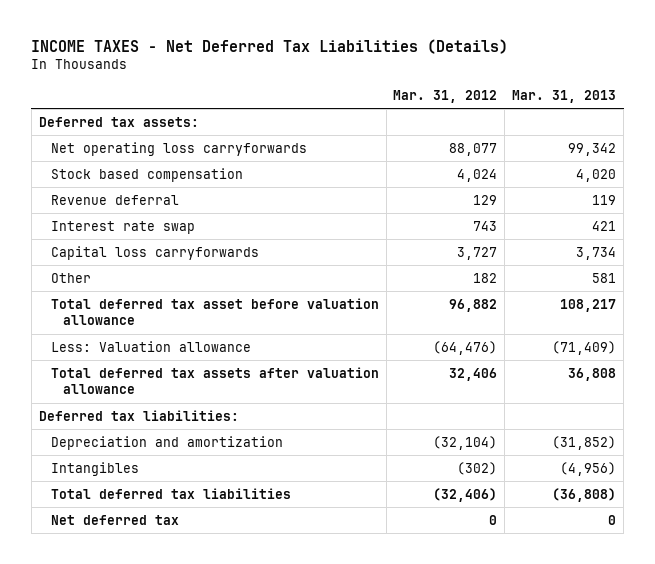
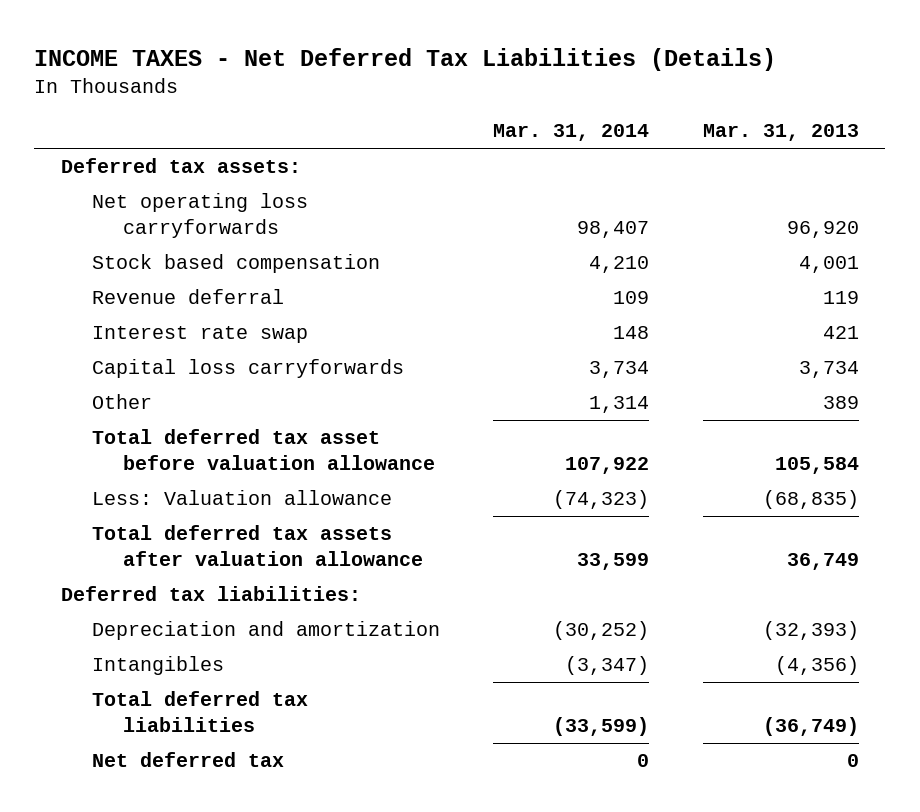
[393,90,498,104] Mar. 31, 2012 -> none
none -> [493,124,650,142] Mar. 31, 2014
[568,142,617,156] 99,342 -> [786,221,859,239] 96,920
[576,168,617,182] 4,020 -> [798,256,859,274] 4,001
[592,272,617,283] 581 -> [822,396,859,410] 389
[560,298,617,312] 108,217 -> [774,457,859,475] 105,584
[552,340,617,355] (71,409) -> [762,490,859,510] (68,835)
[568,367,617,381] 36,808 -> [786,553,859,571] 36,749
[552,435,617,450] (31,852) -> [762,621,859,641] (32,393)
[560,461,617,476] (4,956) -> [774,656,859,676] (4,356)
[552,487,617,502] (36,808) -> [762,717,859,737] (36,749)

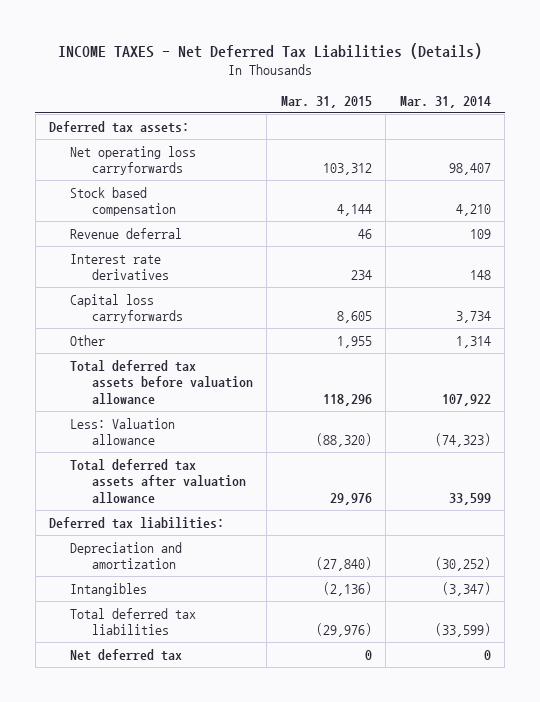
[702,124,859,142] Mar. 31, 2013 -> none
none -> [280,95,372,108] Mar. 31, 2015
[92,326,309,344] Interest rate swap -> [70,253,169,281] Interest rate derivatives
[92,429,436,471] Total deferred tax asset before valuation allowance -> [70,359,253,404] Total deferred tax assets before valuation allowance

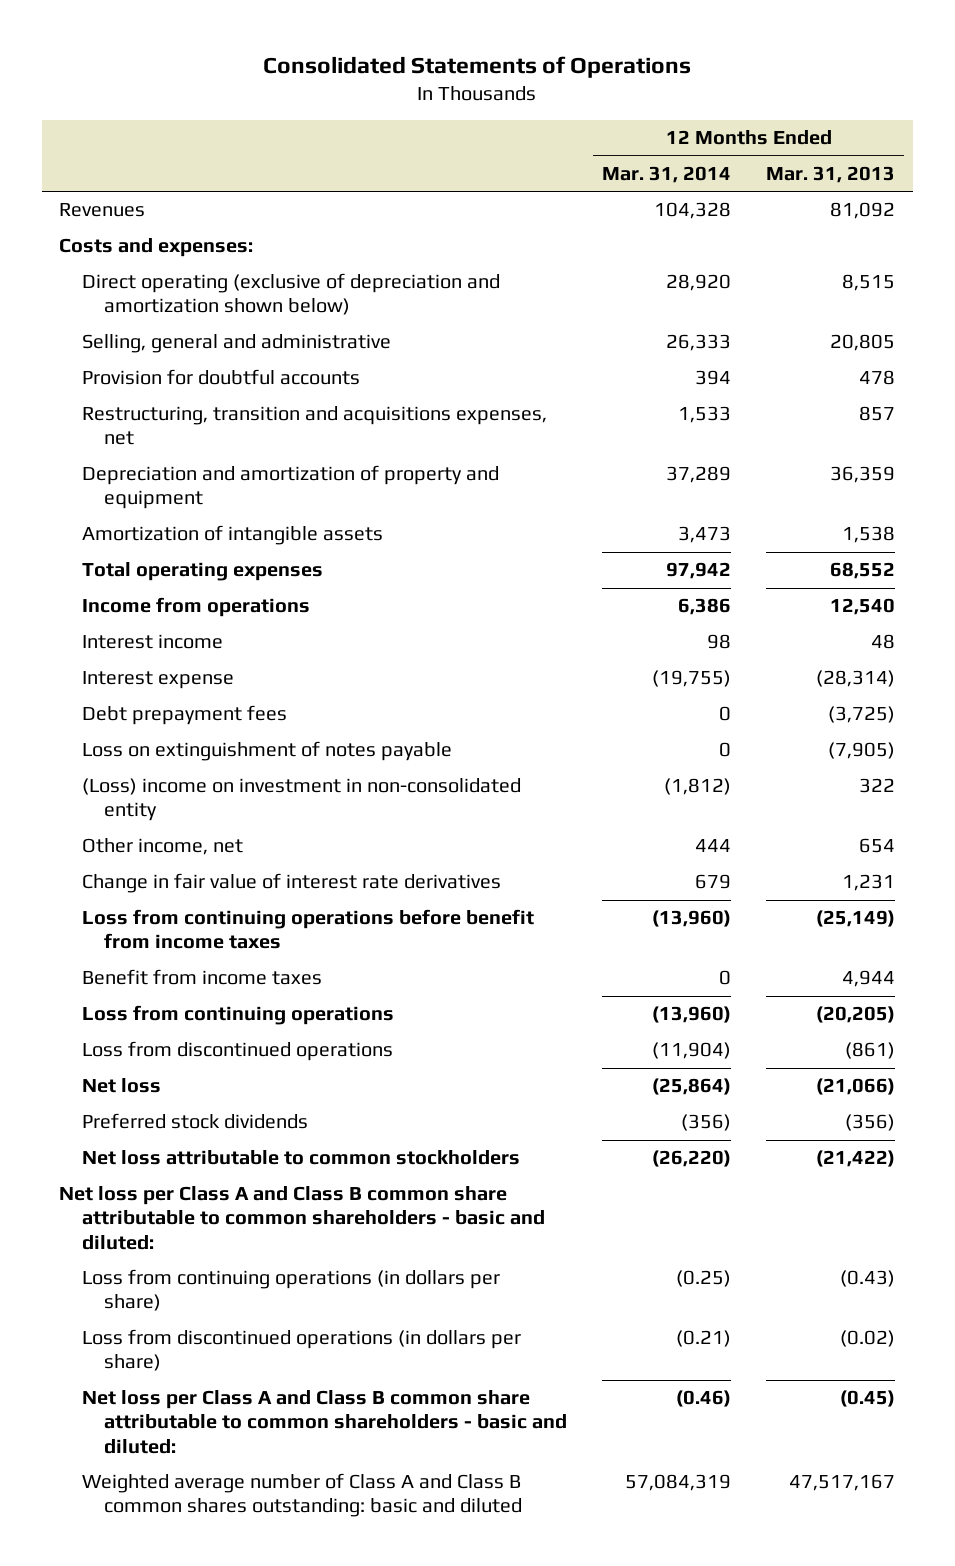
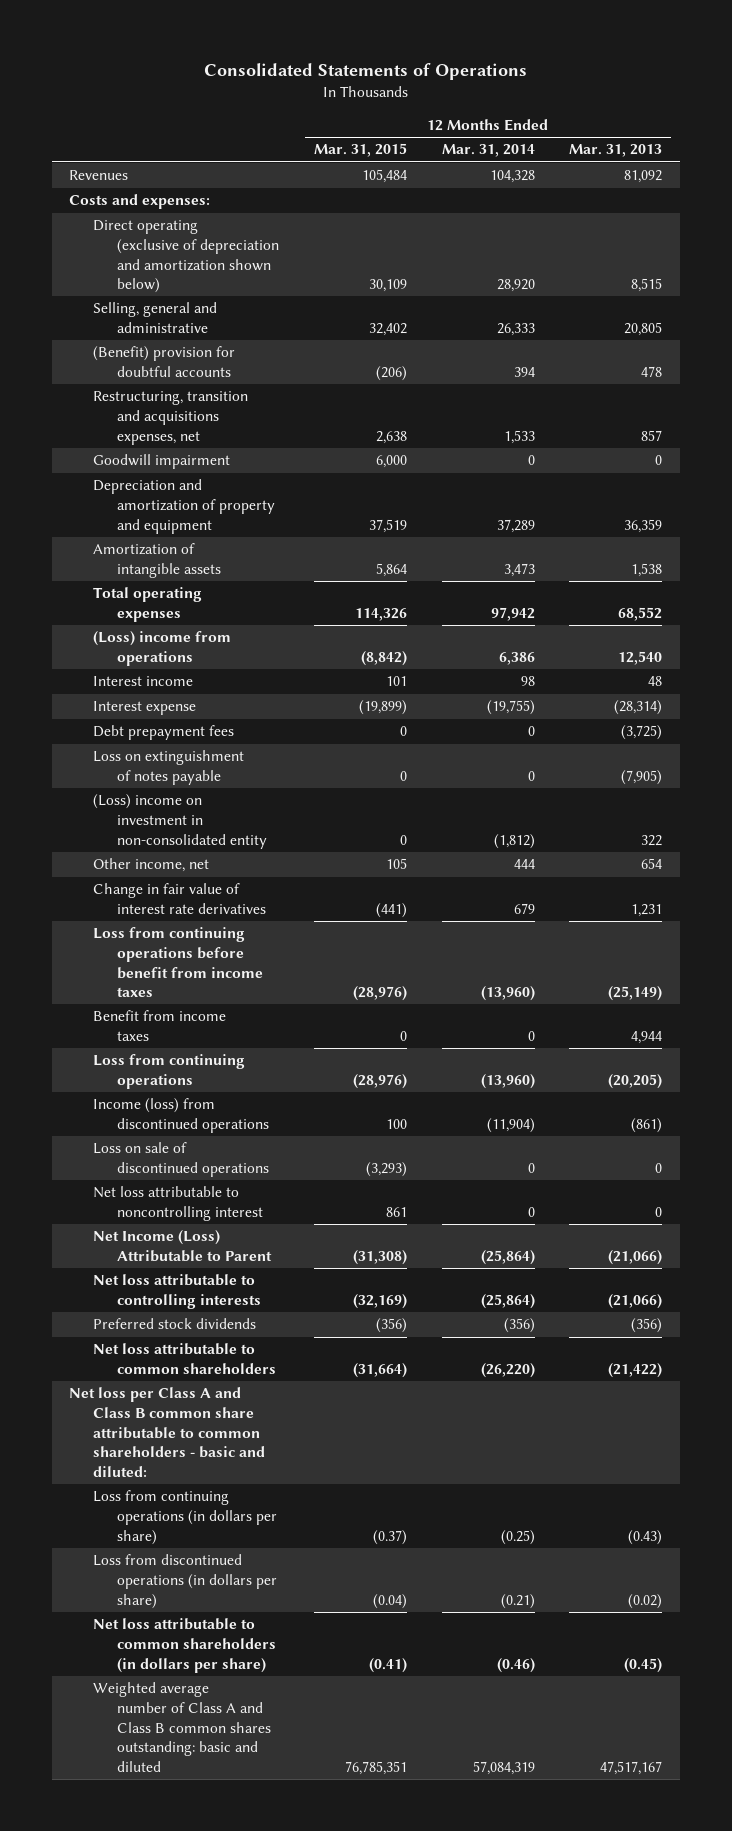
none -> [313,143,407,158] Mar. 31, 2015
[81,369,360,386] Provision for doubtful accounts -> [92,346,235,377] (Benefit) provision for doubtful accounts
none -> [92,454,230,470] Goodwill impairment
[81,597,310,618] Income from operations -> [92,631,231,666] (Loss) income from operations
[81,1041,393,1062] Loss from discontinued operations -> [92,1098,269,1133] Income (loss) from discontinued operations
none -> [92,1142,269,1177] Loss on sale of discontinued operations
none -> [92,1186,263,1221] Net loss attributable to noncontrolling interest
[81,1078,161,1094] Net loss -> [92,1230,272,1262] Net Income (Loss) Attributable to Parent
none -> [92,1274,261,1309] Net loss attributable to controlling interests
[81,1150,520,1166] Net loss attributable to common stockholders -> [92,1343,276,1374] Net loss attributable to common shareholders
[81,1390,567,1454] Net loss per Class A and Class B common share attributable to common shareholders - basic and diluted: -> [92,1618,276,1673] Net loss attributable to common shareholders (in dollars per share)

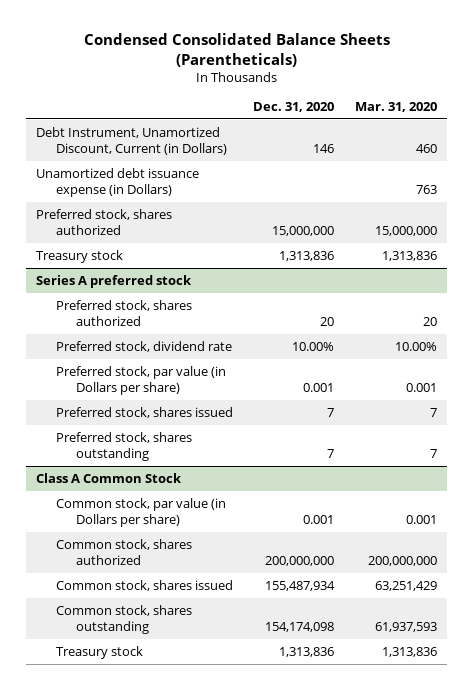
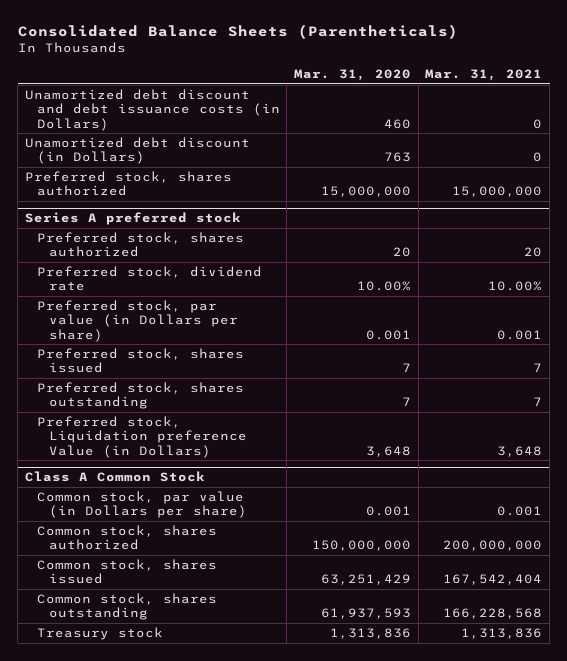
[83,33,390,67] Condensed Consolidated Balance Sheets (Parentheticals) -> [17,24,458,40] Consolidated Balance Sheets (Parentheticals)
[253,102,335,113] Dec. 31, 2020 -> none
none -> [425,68,543,81] Mar. 31, 2021
[35,126,227,156] Debt Instrument, Unamortized Discount, Current (in Dollars) -> [24,88,280,131] Unamortized debt discount and debt issuance costs (in Dollars)
[35,167,199,198] Unamortized debt issuance expense (in Dollars) -> [24,136,250,165] Unamortized debt discount (in Dollars)
[35,249,123,263] Treasury stock -> none
none -> [36,415,247,458] Preferred stock, Liquidation preference Value (in Dollars)
[368,556,438,567] 200,000,000 -> [312,540,412,552] 150,000,000

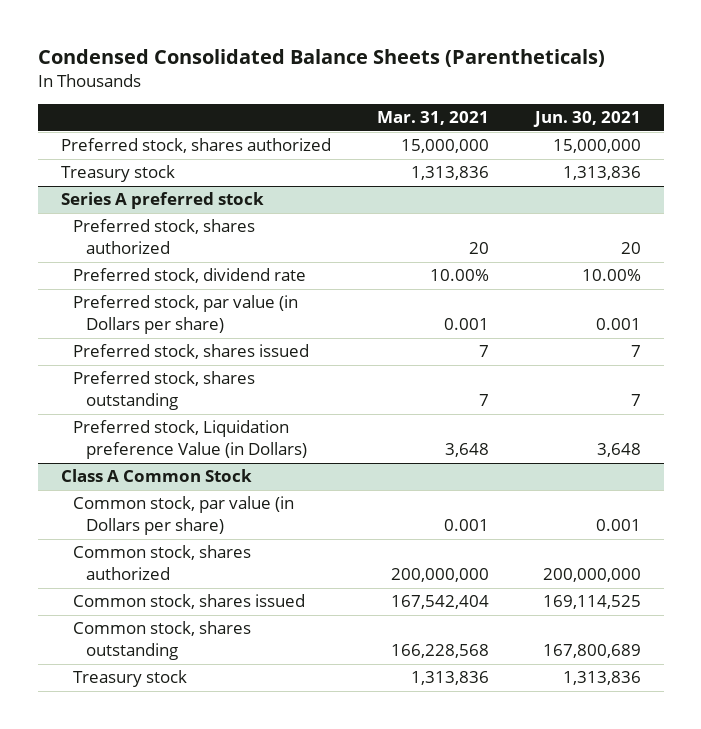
[17,24,458,40] Consolidated Balance Sheets (Parentheticals) -> [37,49,605,68] Condensed Consolidated Balance Sheets (Parentheticals)
[294,68,412,81] Mar. 31, 2020 -> none
none -> [532,111,641,128] Jun. 30, 2021
[24,88,280,131] Unamortized debt discount and debt issuance costs (in Dollars) -> none
[24,136,250,165] Unamortized debt discount (in Dollars) -> none
none -> [60,165,175,183] Treasury stock

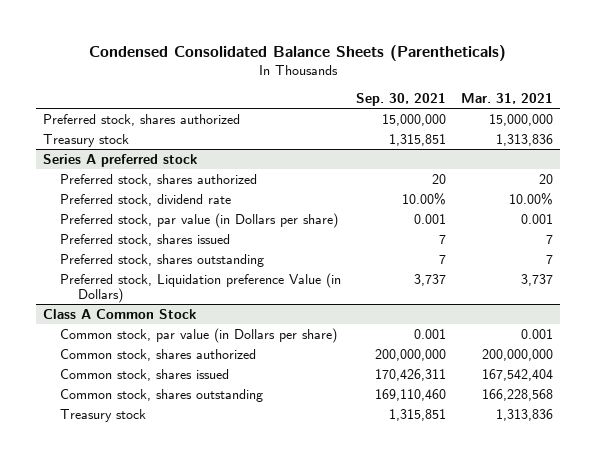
[532,111,641,128] Jun. 30, 2021 -> none
none -> [356,92,447,106] Sep. 30, 2021
[444,443,489,458] 3,648 -> [521,273,554,286] 3,737

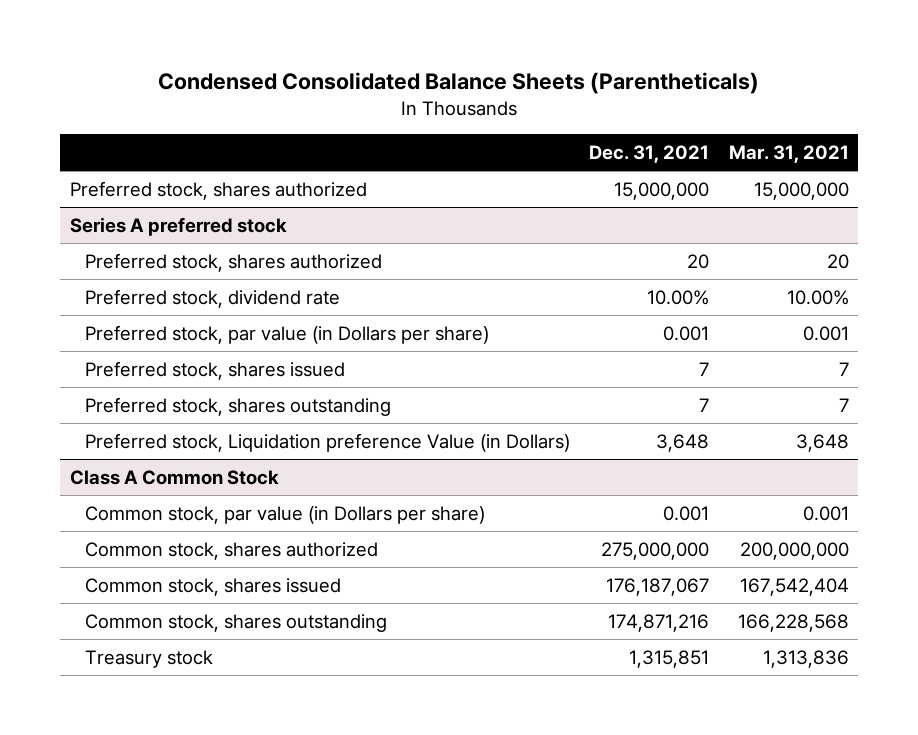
[356,92,447,106] Sep. 30, 2021 -> none
none -> [589,144,710,163] Dec. 31, 2021
[43,133,130,147] Treasury stock -> none
[521,273,554,286] 3,737 -> [795,433,849,452] 3,648

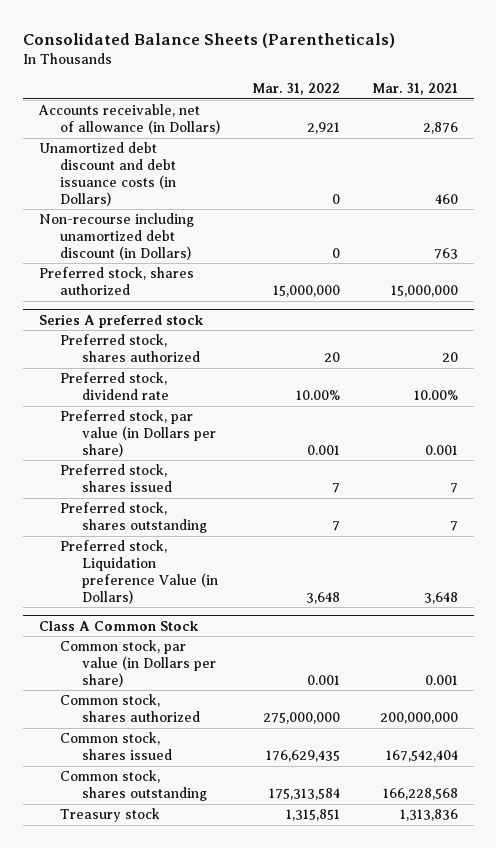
[158,72,760,95] Condensed Consolidated Balance Sheets (Parentheticals) -> [22,32,395,48] Consolidated Balance Sheets (Parentheticals)
[589,144,710,163] Dec. 31, 2021 -> none
none -> [252,83,341,96] Mar. 31, 2022
none -> [37,104,221,135] Accounts receivable, net of allowance (in Dollars)
none -> [38,142,177,206] Unamortized debt discount and debt issuance costs (in Dollars)
none -> [38,213,194,260] Non-recourse including unamortized debt discount (in Dollars)

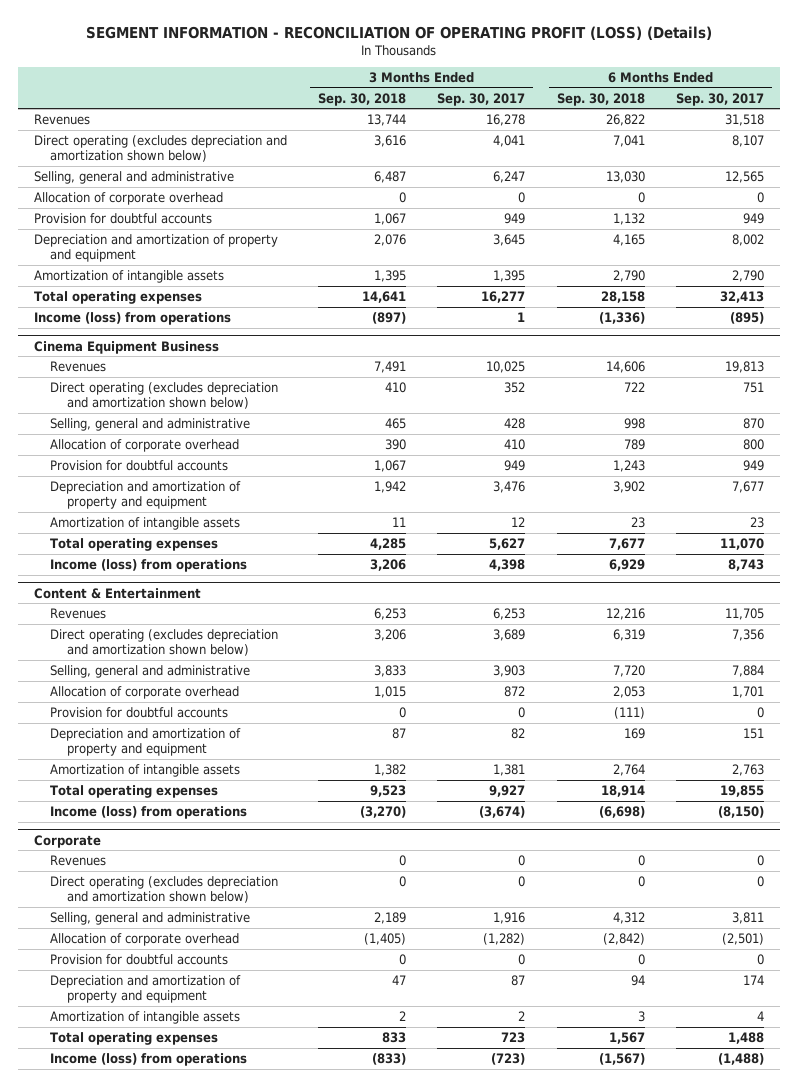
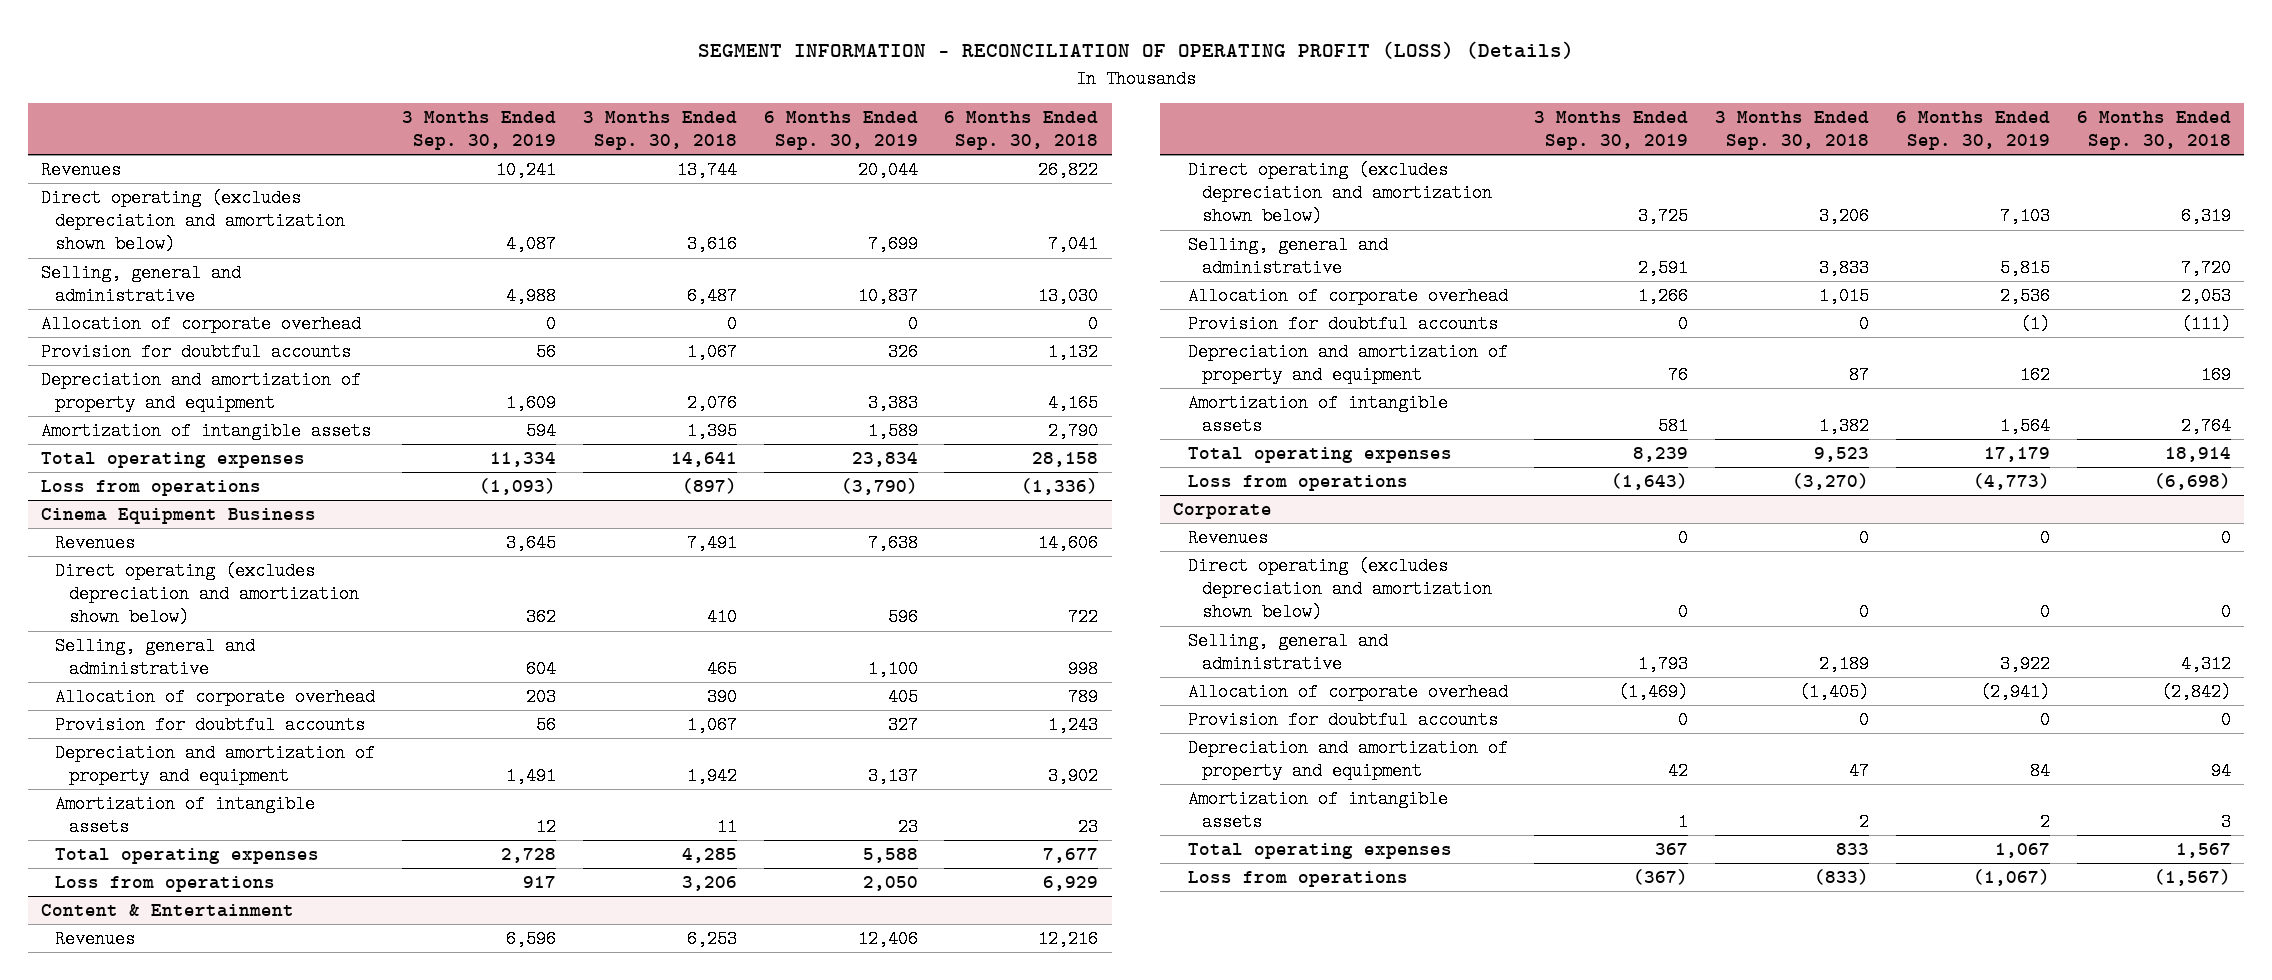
[437,92,526,106] Sep. 30, 2017 -> none
[676,92,765,106] Sep. 30, 2017 -> none
none -> [401,110,556,151] 3 Months Ended Sep. 30, 2019
none -> [763,110,918,151] 6 Months Ended Sep. 30, 2019
[33,311,231,325] Income (loss) from operations -> [40,479,261,496] Loss from operations
[50,558,248,572] Income (loss) from operations -> [55,875,276,892] Loss from operations
[50,805,248,819] Income (loss) from operations -> [1187,474,1408,491] Loss from operations
[50,1052,248,1066] Income (loss) from operations -> [1187,870,1408,887] Loss from operations

